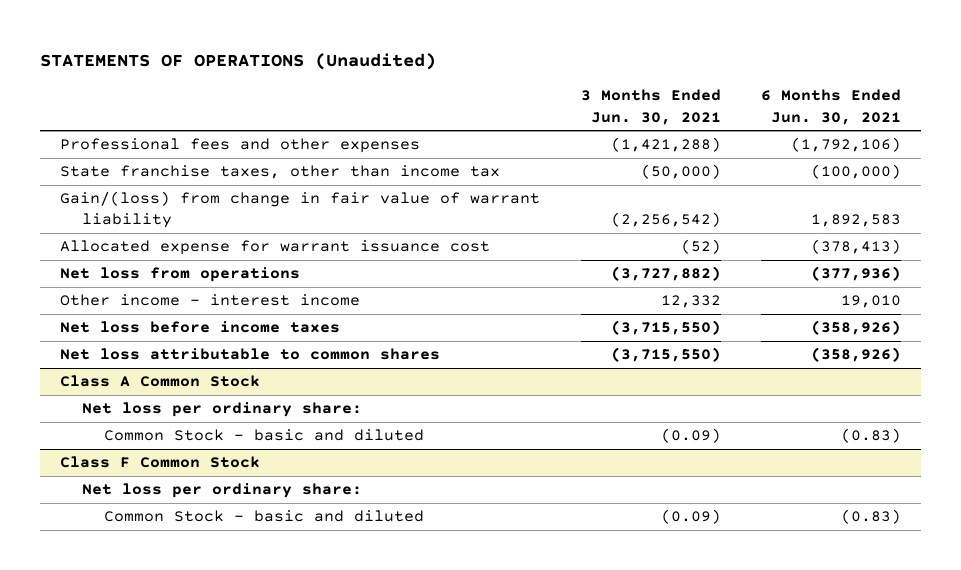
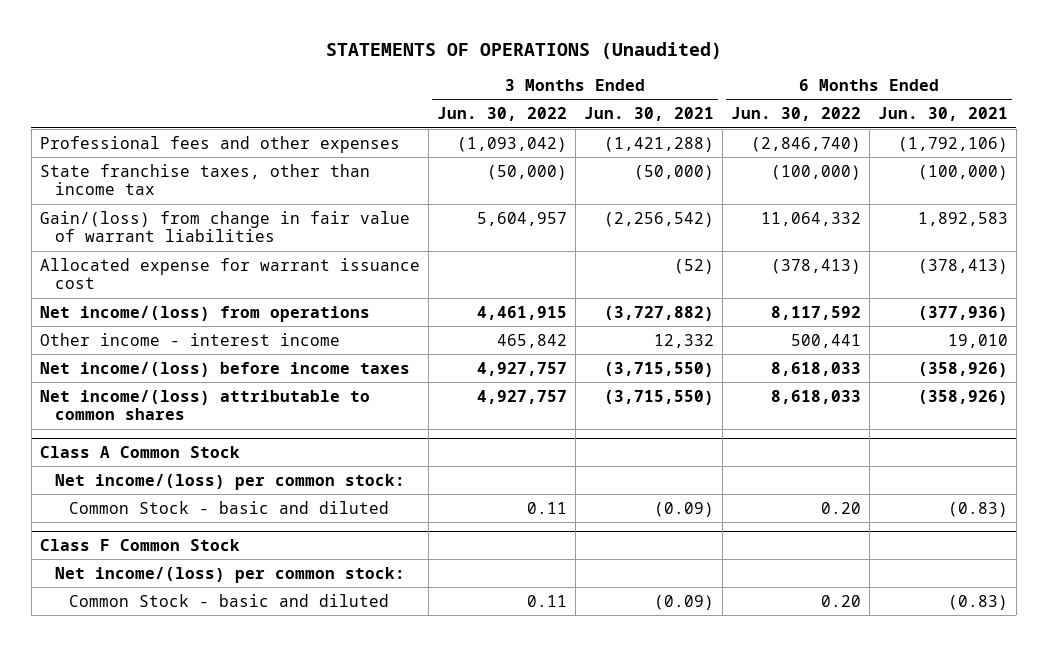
none -> [436,107,567,122] Jun. 30, 2022
none -> [730,107,861,122] Jun. 30, 2022
[60,191,541,229] Gain/(loss) from change in fair value of warrant liability -> [39,210,410,243] Gain/(loss) from change in fair value of warrant liabilities
[60,267,301,283] Net loss from operations -> [39,305,370,322] Net income/(loss) from operations
[60,321,341,334] Net loss before income taxes -> [39,361,410,377] Net income/(loss) before income taxes
[60,348,441,361] Net loss attributable to common shares -> [39,389,370,421] Net income/(loss) attributable to common shares
[82,402,363,418] Net loss per ordinary share: -> none
none -> [54,473,405,490] Net income/(loss) per common stock:
[82,483,363,499] Net loss per ordinary share: -> none
none -> [54,566,405,583] Net income/(loss) per common stock:

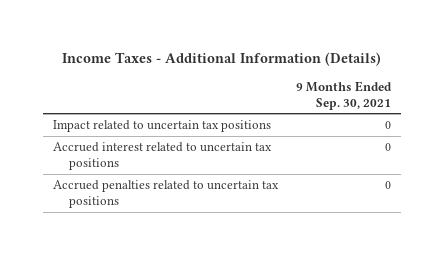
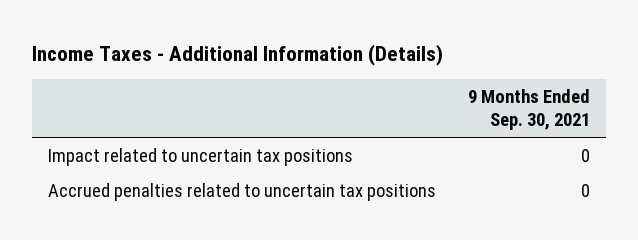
[52,142,272,170] Accrued interest related to uncertain tax positions -> none

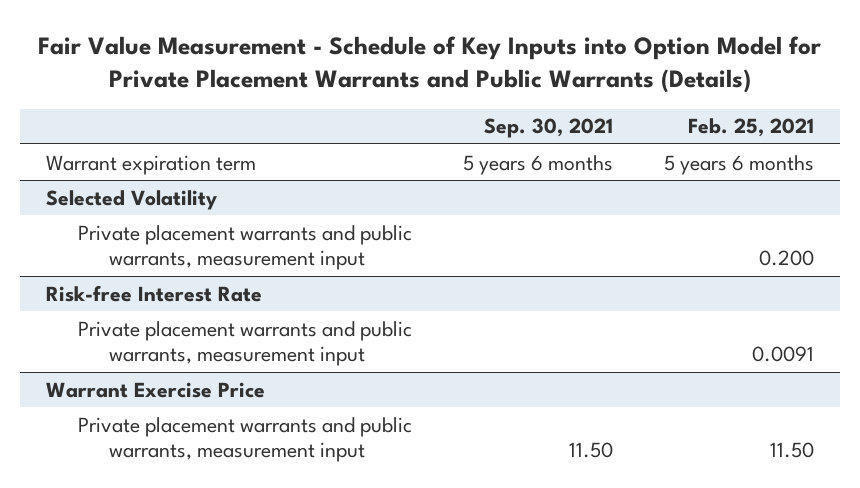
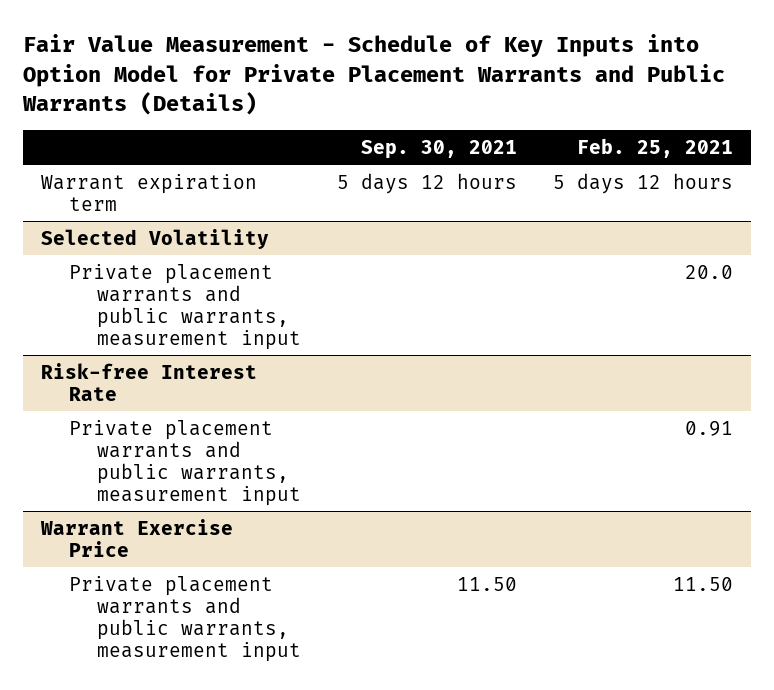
[462,154,613,175] 5 years 6 months -> [336,172,517,194] 5 days 12 hours
[663,154,814,175] 5 years 6 months -> [552,172,733,194] 5 days 12 hours
[758,250,814,267] 0.200 -> [684,264,733,279] 20.0
[751,346,814,363] 0.0091 -> [684,420,733,436] 0.91

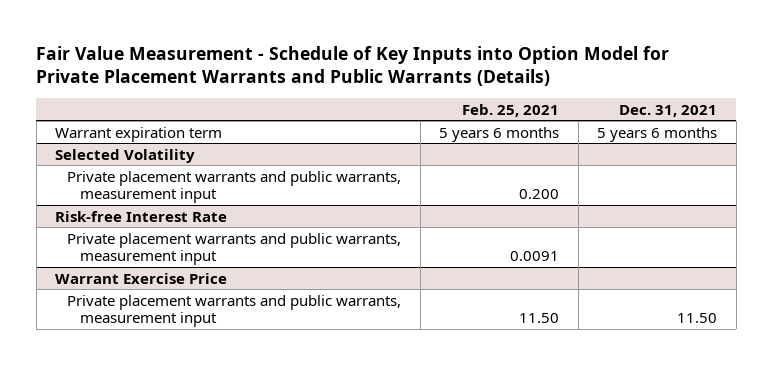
[360,139,517,159] Sep. 30, 2021 -> none
none -> [619,104,718,117] Dec. 31, 2021
[552,172,733,194] 5 days 12 hours -> [439,126,560,142] 5 years 6 months
[684,264,733,279] 20.0 -> [519,189,560,200] 0.200
[684,420,733,436] 0.91 -> [510,251,560,262] 0.0091

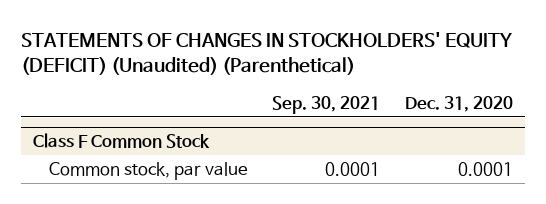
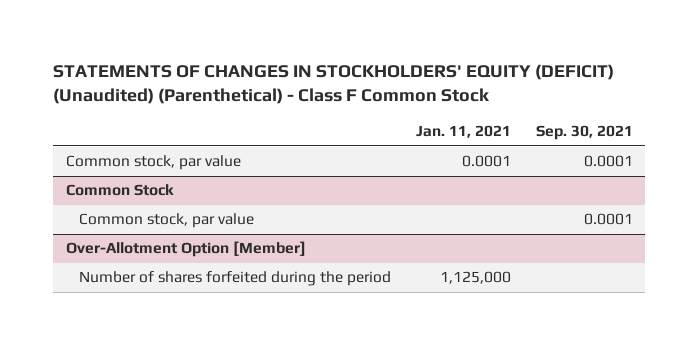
[21,31,513,76] STATEMENTS OF CHANGES IN STOCKHOLDERS' EQUITY (DEFICIT) (Unaudited) (Parenthetical) -> [53,64,615,105] STATEMENTS OF CHANGES IN STOCKHOLDERS' EQUITY (DEFICIT) (Unaudited) (Parenthetical) - Class F Common Stock
[404,95,513,112] Dec. 31, 2020 -> none
none -> [416,125,512,139] Jan. 11, 2021
[33,133,211,149] Class F Common Stock -> none
none -> [65,184,174,197] Common Stock
none -> [79,213,255,229] Common stock, par value
none -> [65,241,306,258] Over-Allotment Option [Member]
none -> [79,271,392,287] Number of shares forfeited during the period

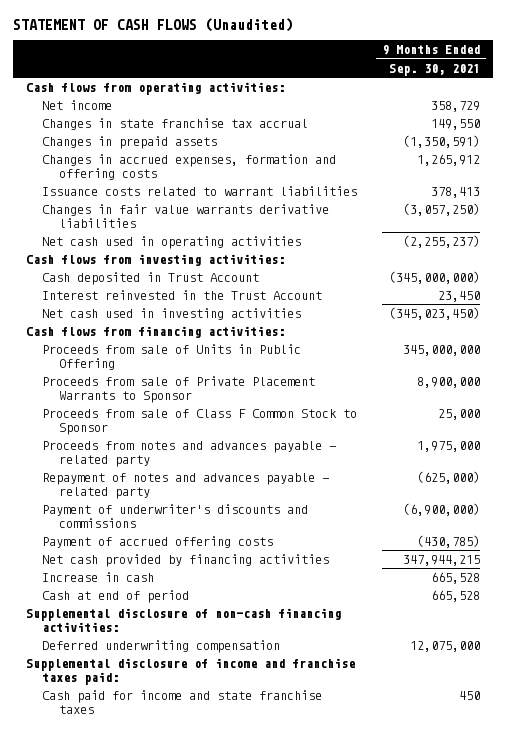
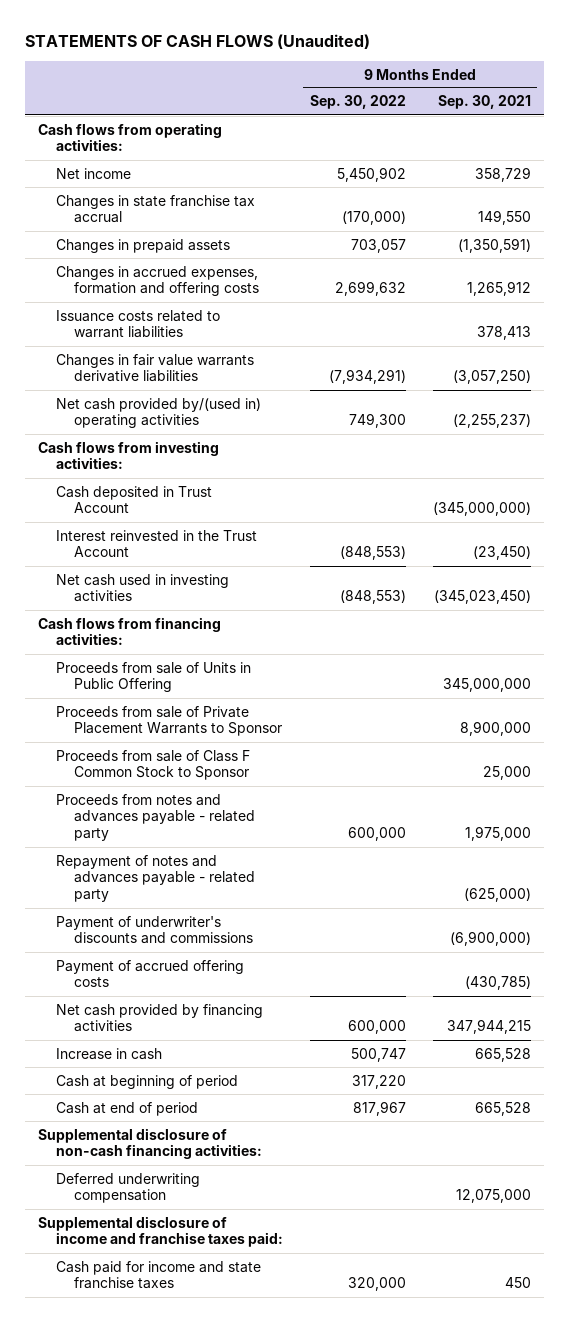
[13,17,294,32] STATEMENT OF CASH FLOWS (Unaudited) -> [25,34,371,50] STATEMENTS OF CASH FLOWS (Unaudited)
none -> [310,95,407,110] Sep. 30, 2022
[42,236,302,250] Net cash used in operating activities -> [56,397,262,429] Net cash provided by/(used in) operating activities
[438,291,481,303] 23,450 -> [472,546,531,561] (23,450)
none -> [56,1074,239,1089] Cash at beginning of period

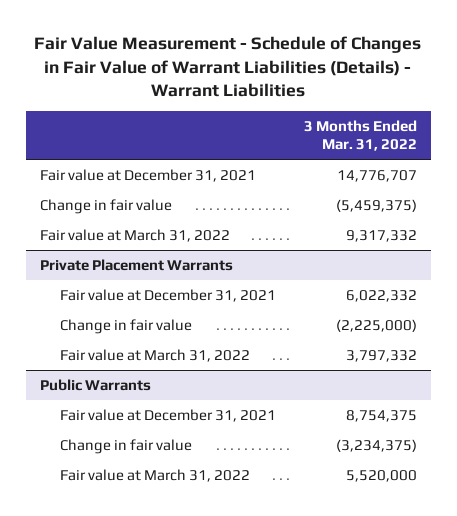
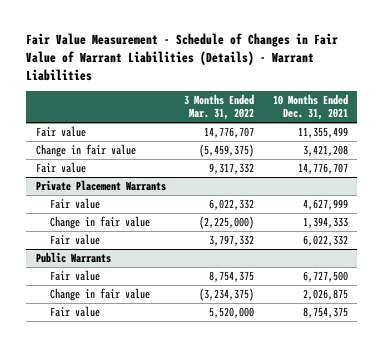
none -> [272,94,348,121] 10 Months Ended Dec. 31, 2021
[39,168,256,182] Fair value at December 31, 2021 -> [35,125,86,137] Fair value
[39,228,230,242] Fair value at March 31, 2022 -> [35,161,86,173] Fair value
[60,288,277,302] Fair value at December 31, 2021 -> [49,197,100,209] Fair value
[60,348,251,362] Fair value at March 31, 2022 -> [49,233,100,245] Fair value
[60,408,277,422] Fair value at December 31, 2021 -> [49,269,100,281] Fair value
[60,468,251,482] Fair value at March 31, 2022 -> [49,305,100,317] Fair value

